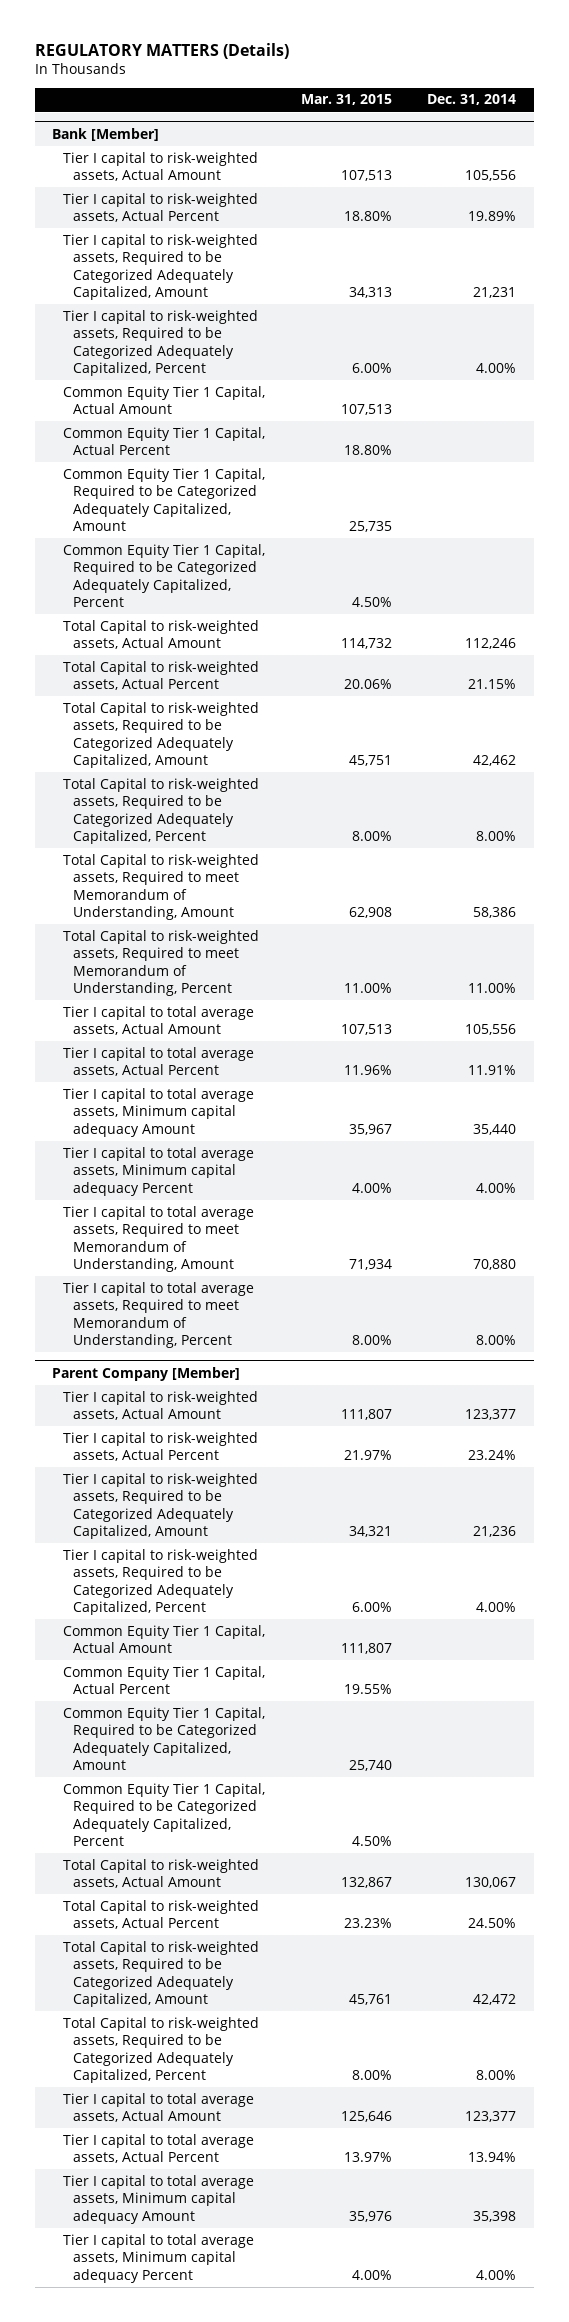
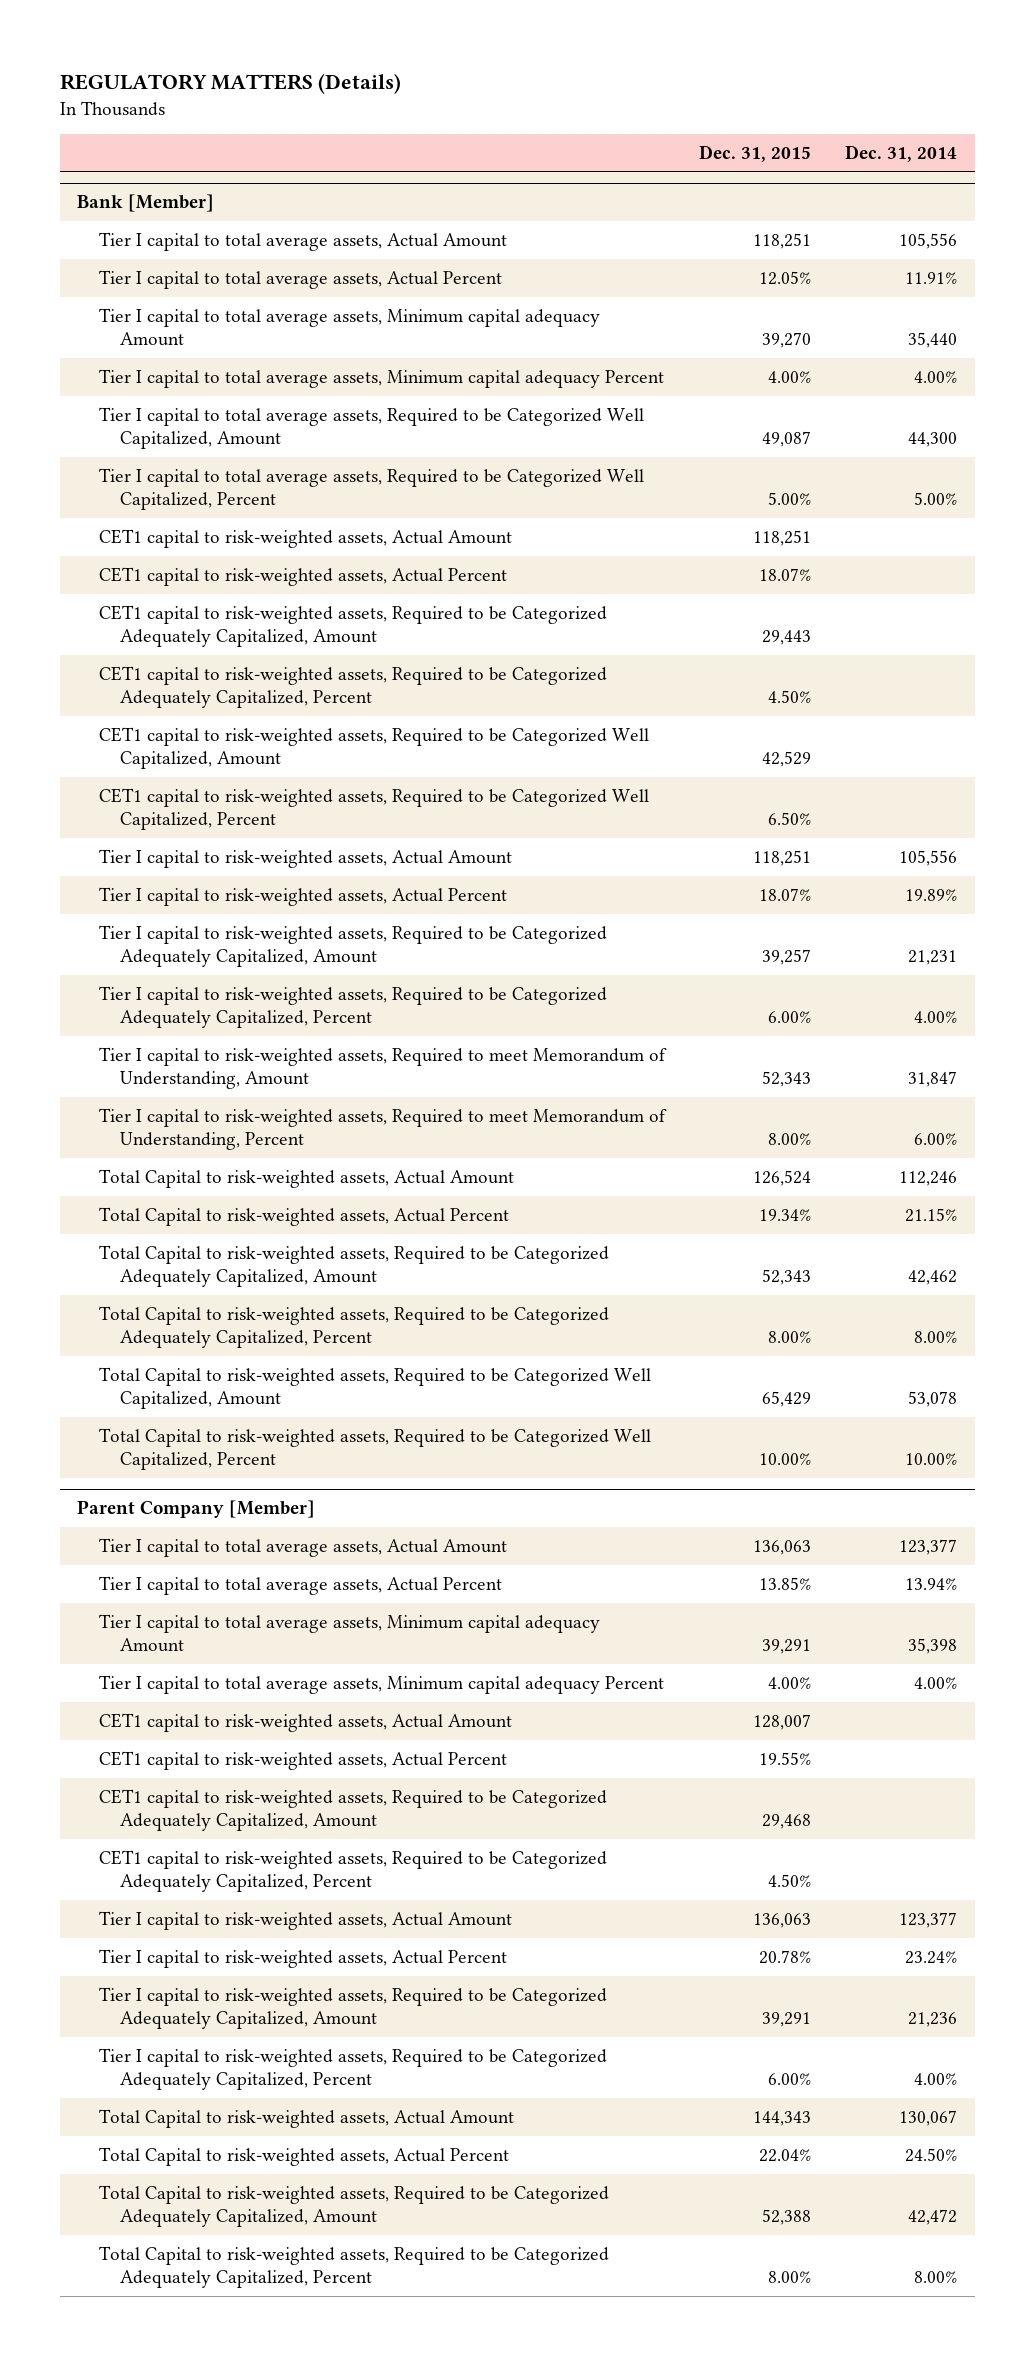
[300,94,392,106] Mar. 31, 2015 -> none
none -> [699,144,812,162] Dec. 31, 2015
[62,1005,254,1036] Tier I capital to total average assets, Actual Amount -> [98,231,507,251] Tier I capital to total average assets, Actual Amount
[62,1046,254,1077] Tier I capital to total average assets, Actual Percent -> [98,269,502,289] Tier I capital to total average assets, Actual Percent
[62,1087,254,1137] Tier I capital to total average assets, Minimum capital adequacy Amount -> [98,307,600,346] Tier I capital to total average assets, Minimum capital adequacy Amount
[62,1146,254,1196] Tier I capital to total average assets, Minimum capital adequacy Percent -> [98,368,664,388] Tier I capital to total average assets, Minimum capital adequacy Percent
none -> [98,406,644,449] Tier I capital to total average assets, Required to be Categorized Well Capitalized, Amount
none -> [98,467,644,510] Tier I capital to total average assets, Required to be Categorized Well Capitalized, Percent
none -> [98,528,512,548] CET1 capital to risk-weighted assets, Actual Amount
none -> [98,566,507,586] CET1 capital to risk-weighted assets, Actual Percent
none -> [98,604,607,647] CET1 capital to risk-weighted assets, Required to be Categorized Adequately Capitalized, Amount
none -> [98,665,607,708] CET1 capital to risk-weighted assets, Required to be Categorized Adequately Capitalized, Percent
none -> [98,726,649,769] CET1 capital to risk-weighted assets, Required to be Categorized Well Capitalized, Amount
none -> [98,787,649,830] CET1 capital to risk-weighted assets, Required to be Categorized Well Capitalized, Percent
[62,385,265,415] Common Equity Tier 1 Capital, Actual Amount -> none
[62,426,265,456] Common Equity Tier 1 Capital, Actual Percent -> none
[62,467,265,532] Common Equity Tier 1 Capital, Required to be Categorized Adequately Capitalized, Amount -> none
[62,543,265,608] Common Equity Tier 1 Capital, Required to be Categorized Adequately Capitalized, Percent -> none
none -> [98,1046,667,1089] Tier I capital to risk-weighted assets, Required to meet Memorandum of Understanding, Amount
none -> [98,1107,667,1150] Tier I capital to risk-weighted assets, Required to meet Memorandum of Understanding, Percent
[62,1205,254,1273] Tier I capital to total average assets, Required to meet Memorandum of Understanding, Amount -> none
[62,1281,254,1349] Tier I capital to total average assets, Required to meet Memorandum of Understanding, Percent -> none
[62,853,259,921] Total Capital to risk-weighted assets, Required to meet Memorandum of Understanding, Amount -> [98,1366,651,1409] Total Capital to risk-weighted assets, Required to be Categorized Well Capitalized, Amount
[473,907,517,919] 58,386 -> [908,1390,958,1407] 53,078
[62,929,259,997] Total Capital to risk-weighted assets, Required to meet Memorandum of Understanding, Percent -> [98,1427,651,1470] Total Capital to risk-weighted assets, Required to be Categorized Well Capitalized, Percent
[468,983,517,994] 11.00% -> [905,1452,958,1465] 10.00%
[62,2092,254,2123] Tier I capital to total average assets, Actual Amount -> [98,1537,507,1557] Tier I capital to total average assets, Actual Amount
[62,2133,254,2164] Tier I capital to total average assets, Actual Percent -> [98,1575,502,1595] Tier I capital to total average assets, Actual Percent
[62,2174,254,2224] Tier I capital to total average assets, Minimum capital adequacy Amount -> [98,1613,600,1652] Tier I capital to total average assets, Minimum capital adequacy Amount
[62,2233,254,2283] Tier I capital to total average assets, Minimum capital adequacy Percent -> [98,1674,664,1694] Tier I capital to total average assets, Minimum capital adequacy Percent
none -> [98,1712,512,1732] CET1 capital to risk-weighted assets, Actual Amount
none -> [98,1750,507,1770] CET1 capital to risk-weighted assets, Actual Percent
none -> [98,1788,607,1831] CET1 capital to risk-weighted assets, Required to be Categorized Adequately Capitalized, Amount
none -> [98,1849,607,1892] CET1 capital to risk-weighted assets, Required to be Categorized Adequately Capitalized, Percent
[62,1624,265,1654] Common Equity Tier 1 Capital, Actual Amount -> none
[62,1665,265,1695] Common Equity Tier 1 Capital, Actual Percent -> none
[62,1706,265,1771] Common Equity Tier 1 Capital, Required to be Categorized Adequately Capitalized, Amount -> none
[62,1782,265,1847] Common Equity Tier 1 Capital, Required to be Categorized Adequately Capitalized, Percent -> none

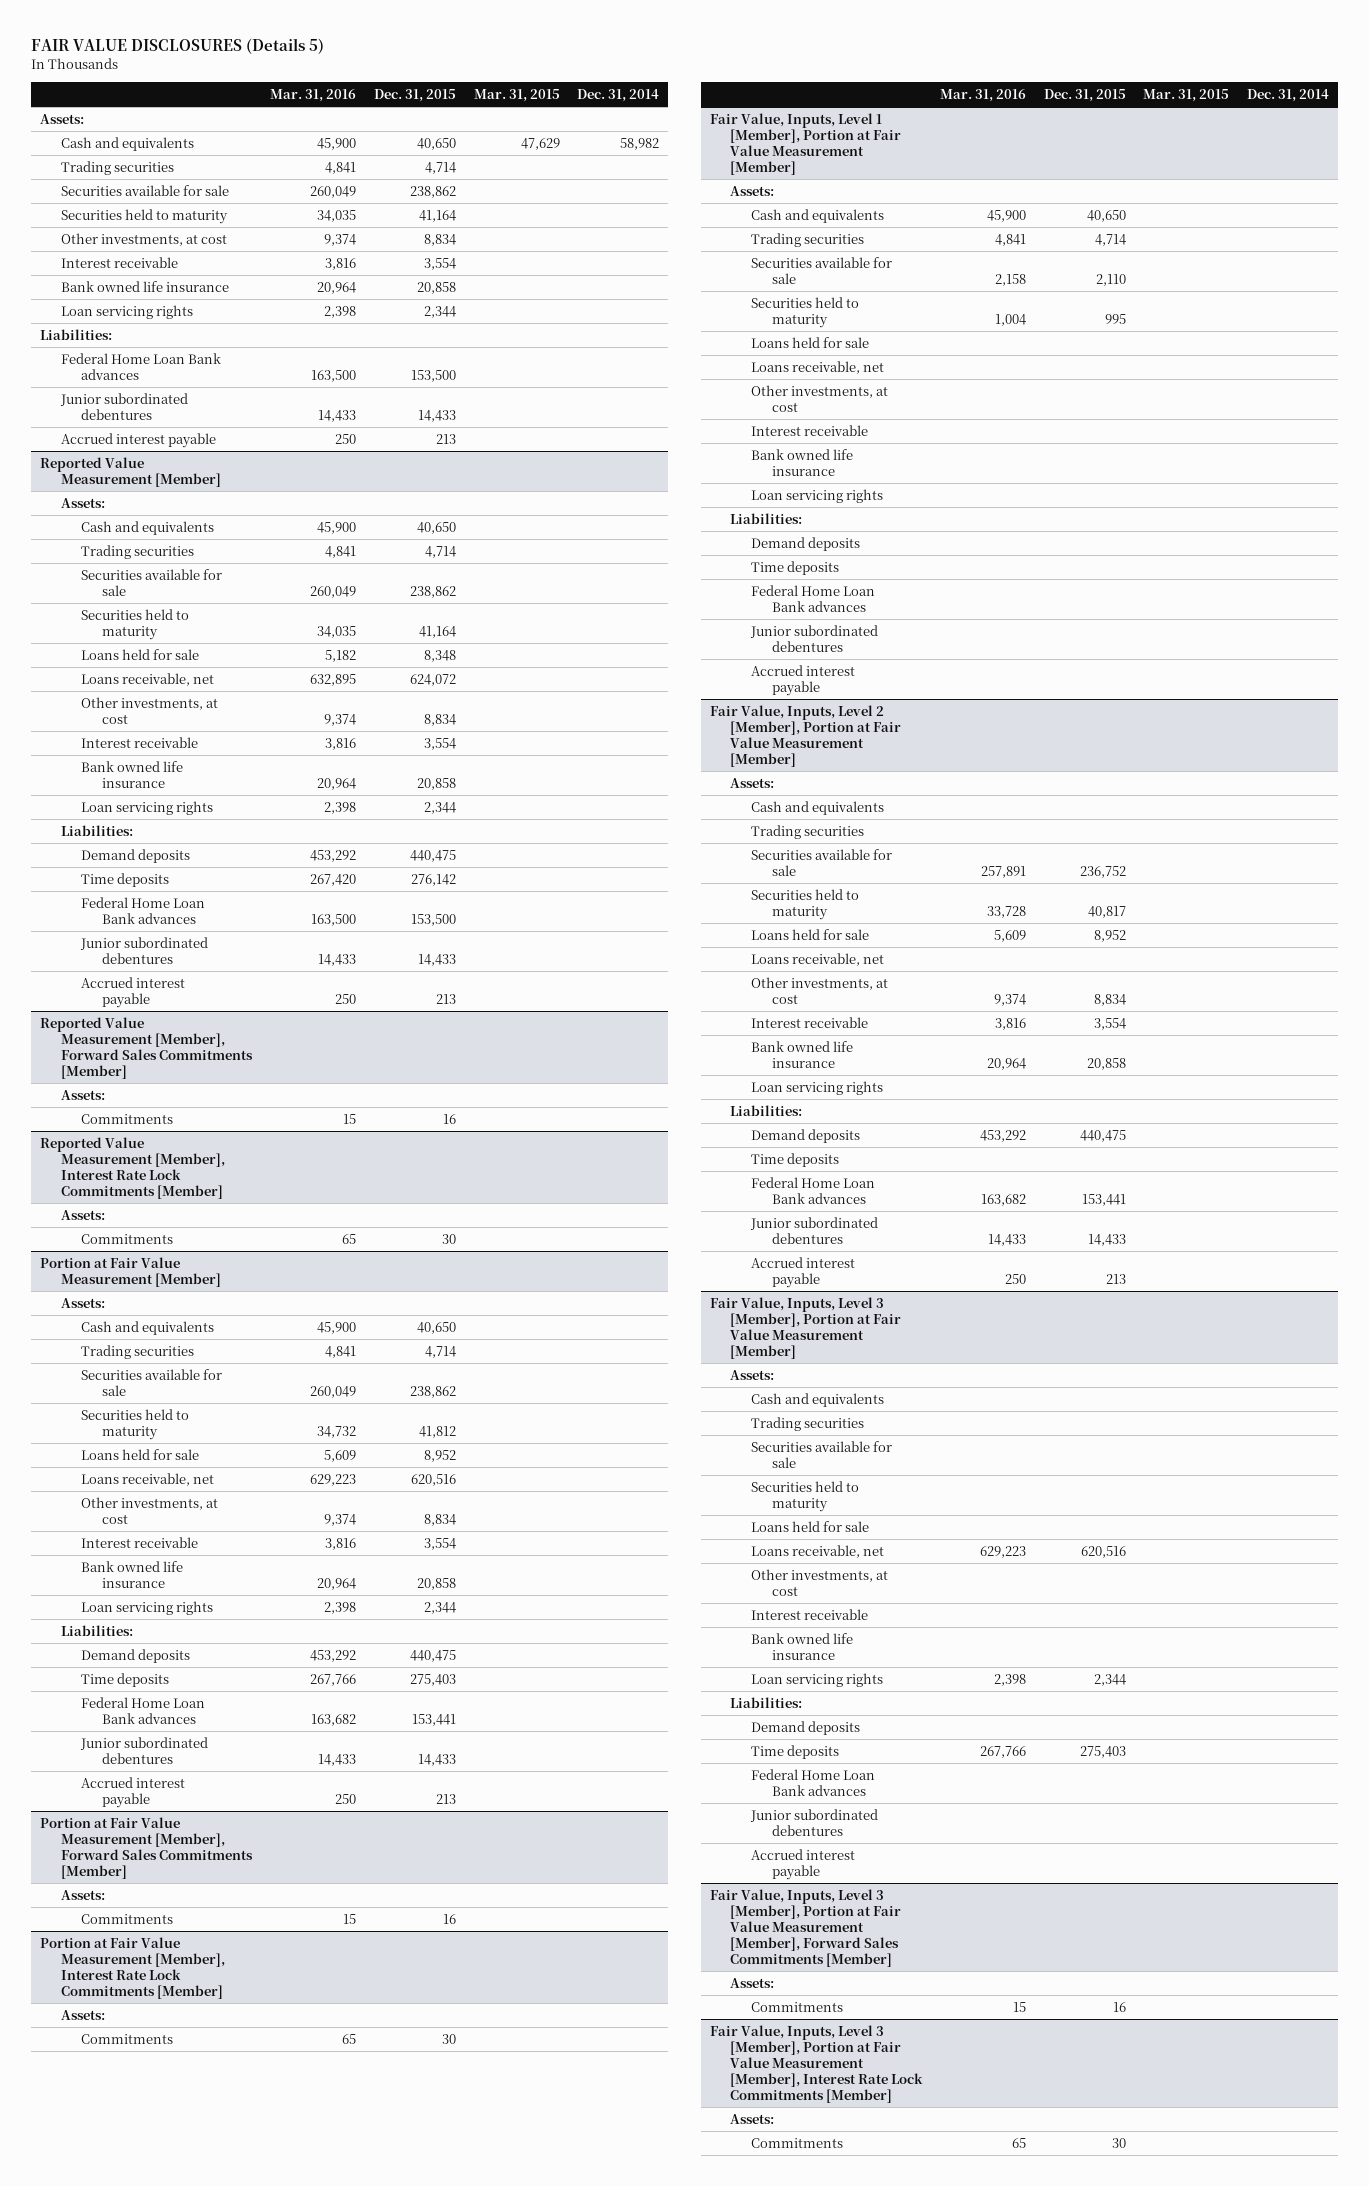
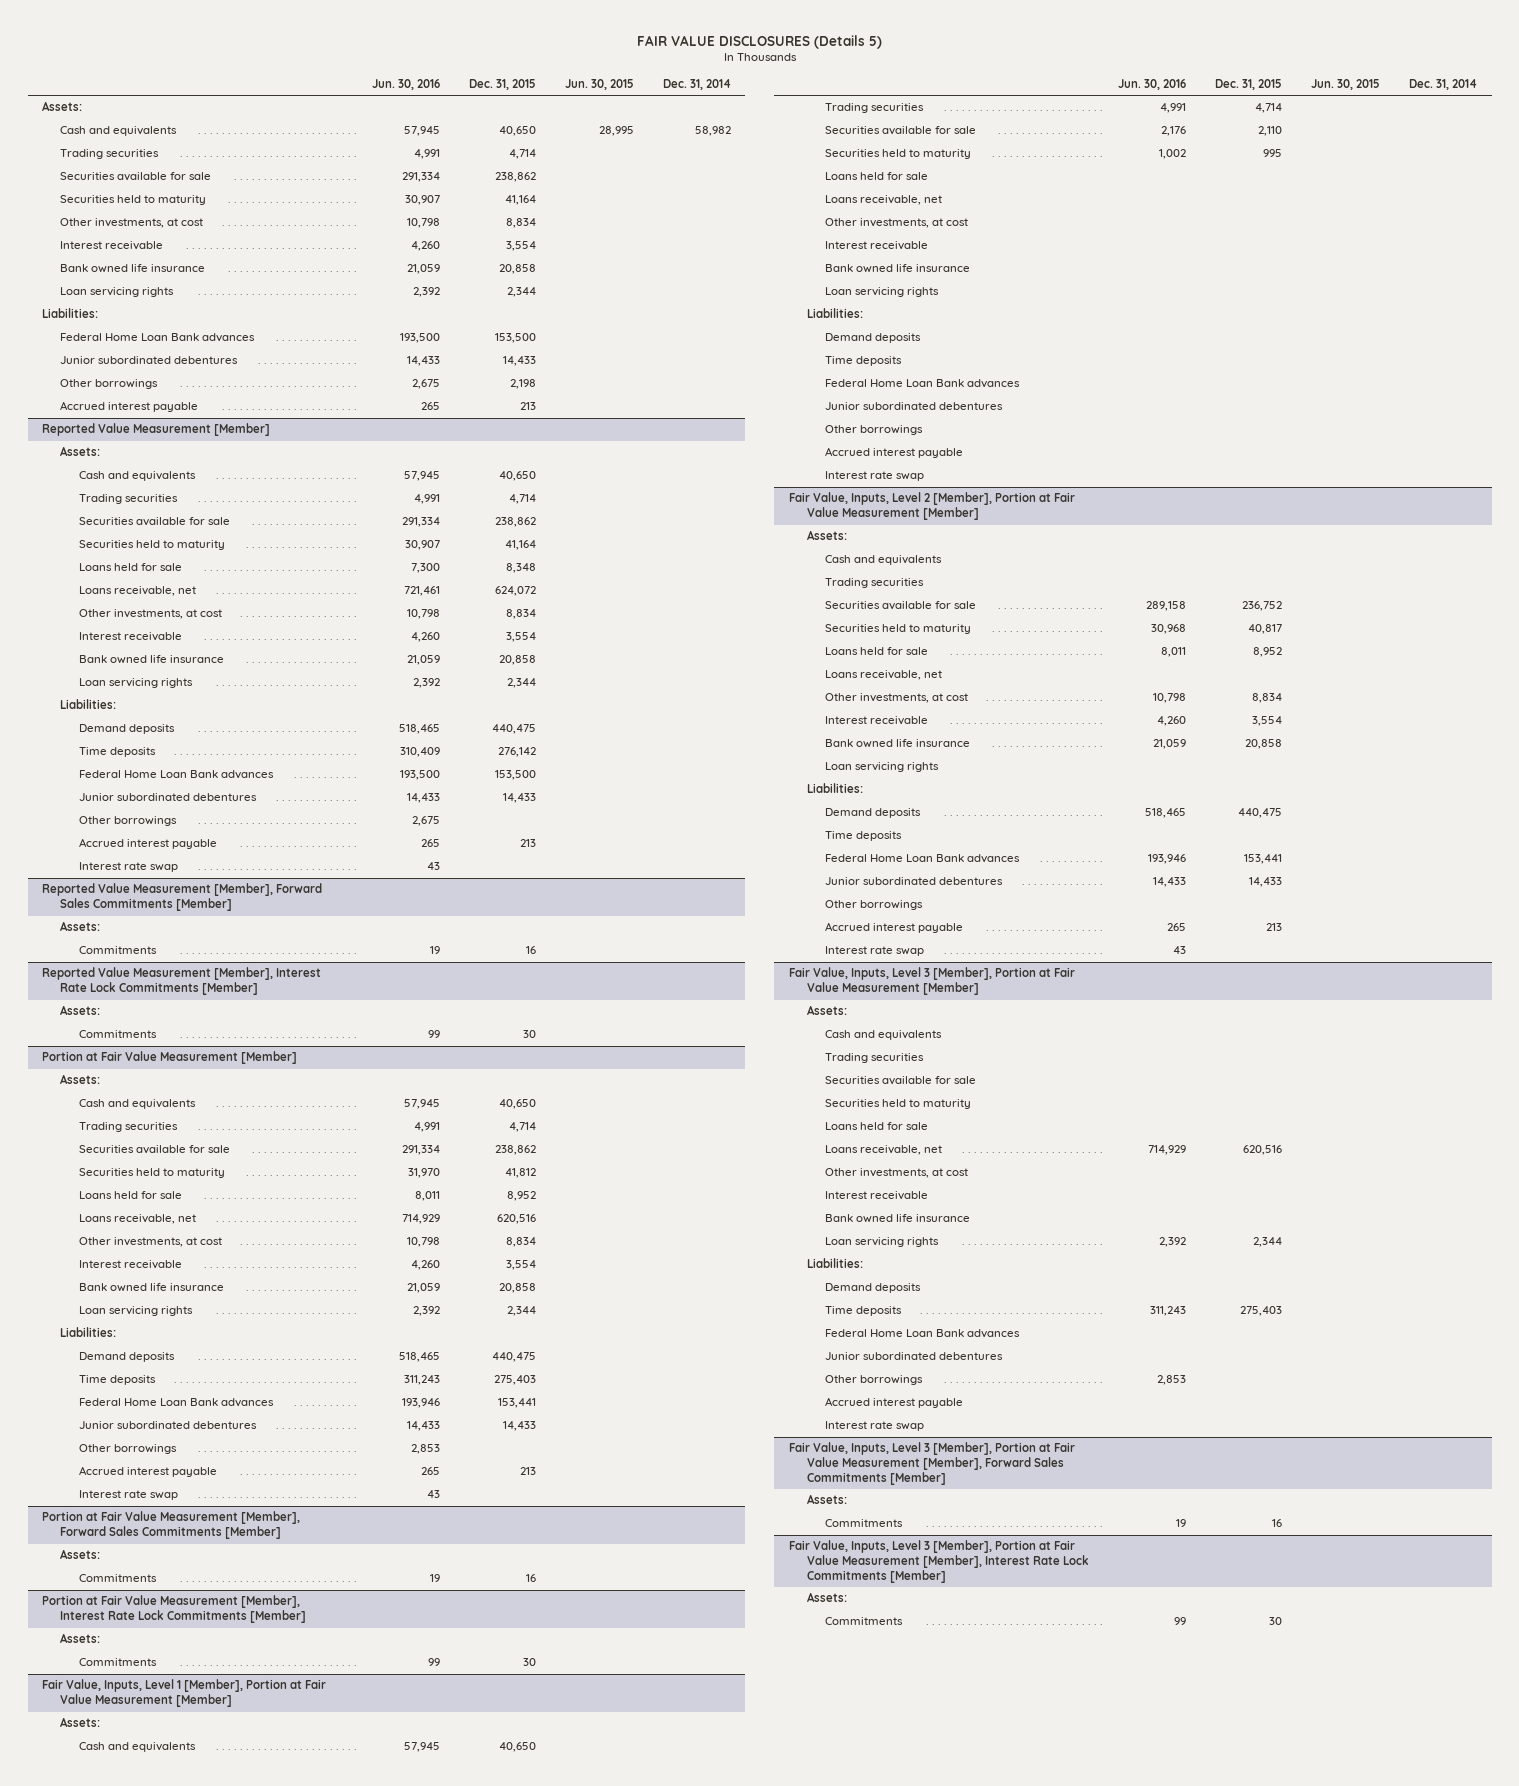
[270,88,357,102] Mar. 31, 2016 -> none
[473,88,560,102] Mar. 31, 2015 -> none
none -> [371,79,440,91] Jun. 30, 2016
none -> [564,79,634,91] Jun. 30, 2015
none -> [60,379,159,390] Other borrowings
none -> [78,816,177,827] Other borrowings
none -> [78,862,178,873] Interest rate swap
none -> [78,1444,177,1455] Other borrowings
none -> [78,1490,178,1501] Interest rate swap
none -> [825,425,924,436] Other borrowings
none -> [825,471,925,482] Interest rate swap
none -> [825,900,924,911] Other borrowings
none -> [825,946,925,957] Interest rate swap
none -> [825,1375,924,1386] Other borrowings
none -> [825,1421,925,1432] Interest rate swap

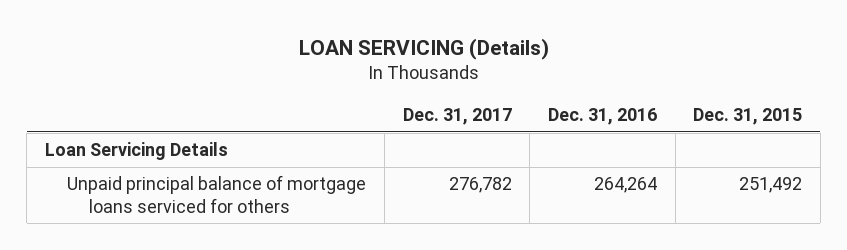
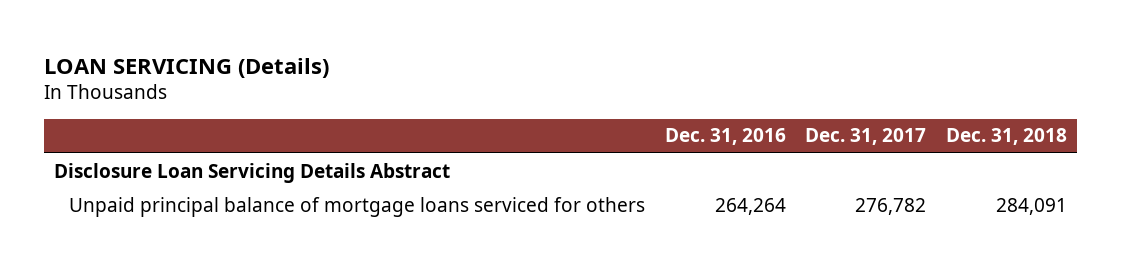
[693,107,803,125] Dec. 31, 2015 -> none
none -> [946,128,1068,146] Dec. 31, 2018
[45,142,229,161] Loan Servicing Details -> [53,162,450,183] Disclosure Loan Servicing Details Abstract

